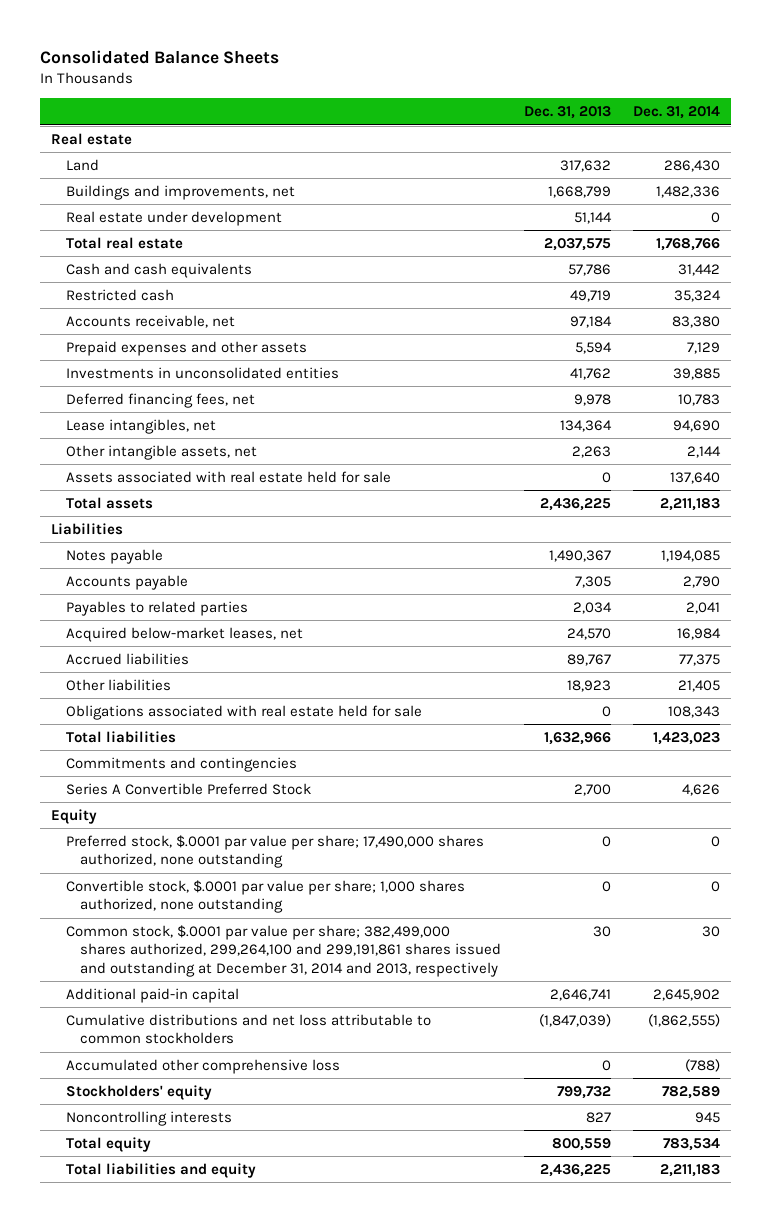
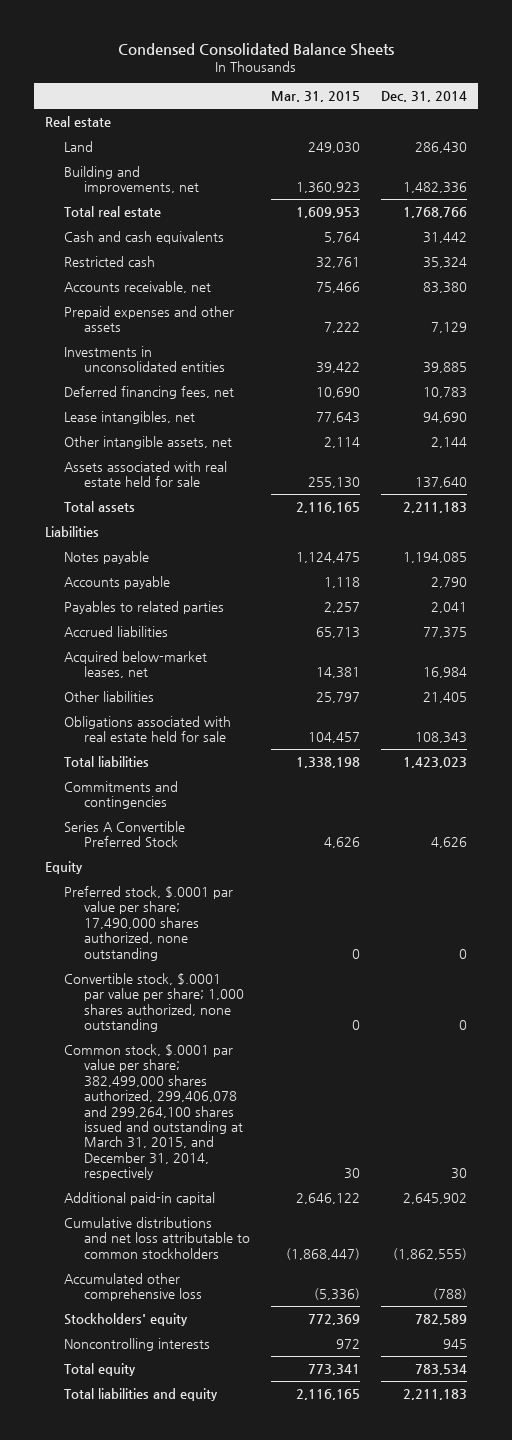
[39,50,279,65] Consolidated Balance Sheets -> [117,42,394,56] Condensed Consolidated Balance Sheets
[523,106,611,120] Dec. 31, 2013 -> none
none -> [271,91,361,103] Mar. 31, 2015
[65,210,282,226] Real estate under development -> none
[65,184,295,200] Buildings and improvements, net -> [64,165,200,195] Building and improvements, net
[65,626,303,642] Acquired below-market leases, net -> [64,650,208,679] Acquired below-market leases, net
[65,924,502,978] Common stock, $.0001 par value per share; 382,499,000 shares authorized, 299,264,100 and 299,191,861 shares issued and outstanding at December 31, 2014 and 2013, respectively -> [64,1043,244,1181] Common stock, $.0001 par value per share; 382,499,000 shares authorized, 299,406,078 and 299,264,100 shares issued and outstanding at March 31, 2015, and December 31, 2014, respectively

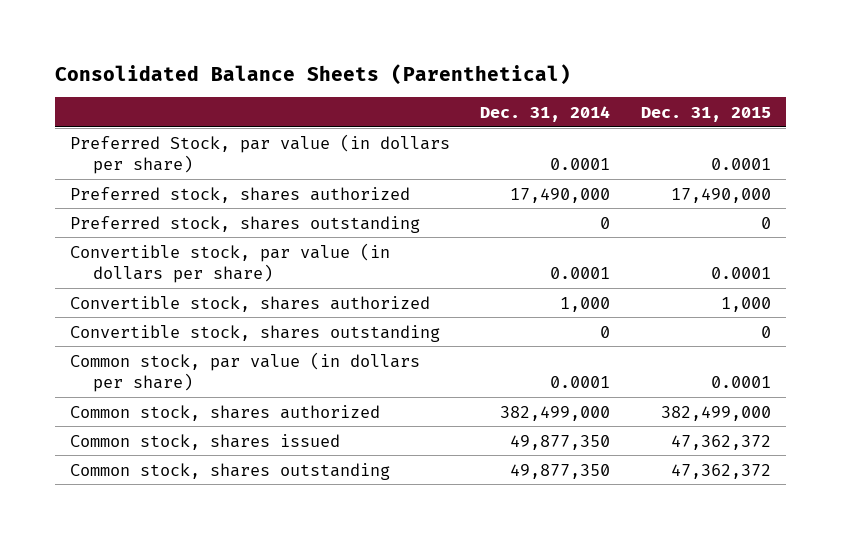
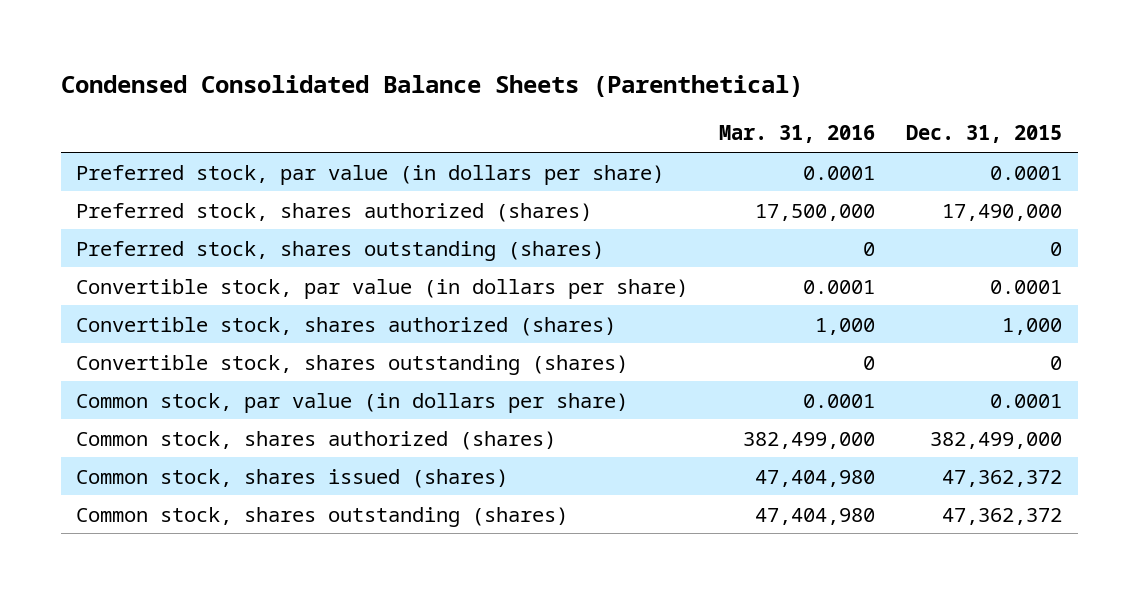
[55,63,572,85] Consolidated Balance Sheets (Parenthetical) -> [60,75,803,98] Condensed Consolidated Balance Sheets (Parenthetical)
[480,105,611,122] Dec. 31, 2014 -> none
none -> [719,125,876,144] Mar. 31, 2016
[70,133,451,174] Preferred Stock, par value (in dollars per share) -> [76,164,665,185] Preferred stock, par value (in dollars per share)
[70,186,411,203] Preferred stock, shares authorized -> [76,202,593,222] Preferred stock, shares authorized (shares)
[70,215,421,233] Preferred stock, shares outstanding -> [76,240,605,261] Preferred stock, shares outstanding (shares)
[70,295,431,312] Convertible stock, shares authorized -> [76,316,617,336] Convertible stock, shares authorized (shares)
[70,324,441,342] Convertible stock, shares outstanding -> [76,354,629,375] Convertible stock, shares outstanding (shares)
[70,404,381,421] Common stock, shares authorized -> [76,430,557,450] Common stock, shares authorized (shares)
[70,433,341,450] Common stock, shares issued -> [76,468,509,488] Common stock, shares issued (shares)
[70,462,391,480] Common stock, shares outstanding -> [76,506,569,527] Common stock, shares outstanding (shares)

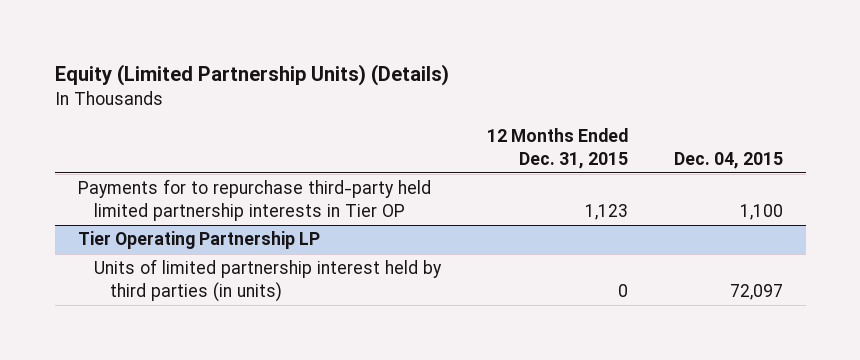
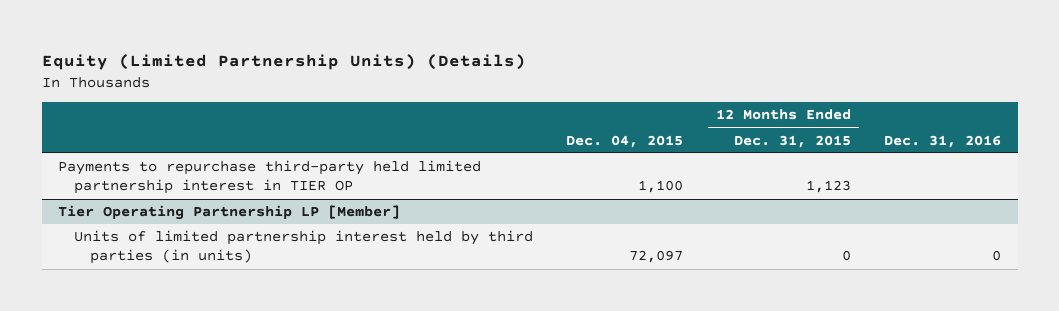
none -> [884,134,1002,148] Dec. 31, 2016
[77,179,431,221] Payments for to repurchase third-party held limited partnership interests in Tier OP -> [58,160,482,195] Payments to repurchase third-party held limited partnership interest in TIER OP
[77,231,320,250] Tier Operating Partnership LP -> [58,205,401,221] Tier Operating Partnership LP [Member]

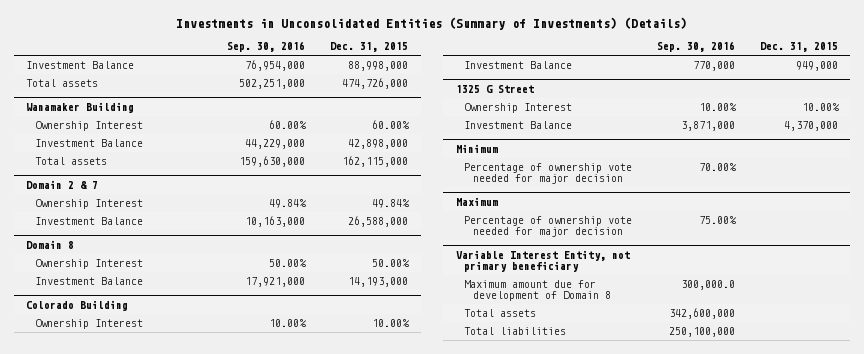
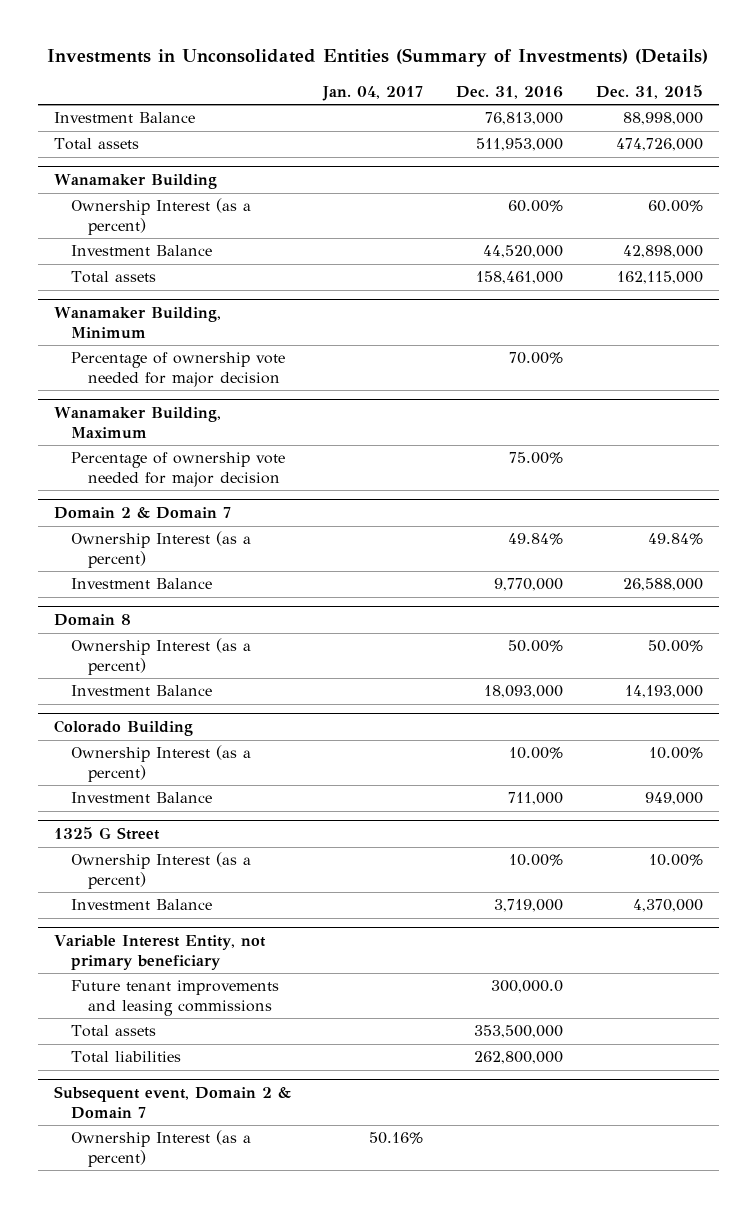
[227,41,306,53] Sep. 30, 2016 -> none
none -> [322,85,424,101] Jan. 04, 2017
none -> [455,85,563,99] Dec. 31, 2016
[34,121,143,132] Ownership Interest -> [70,198,251,235] Ownership Interest (as a percent)
none -> [53,307,221,339] Wanamaker Building, Minimum
none -> [70,352,285,387] Percentage of ownership vote needed for major decision
none -> [53,407,221,439] Wanamaker Building, Maximum
none -> [70,452,285,487] Percentage of ownership vote needed for major decision
[26,179,99,189] Domain 2 & 7 -> [53,507,231,520] Domain 2 & Domain 7
[34,199,143,210] Ownership Interest -> [70,531,251,568] Ownership Interest (as a percent)
[34,259,143,270] Ownership Interest -> [70,638,251,675] Ownership Interest (as a percent)
[34,319,143,330] Ownership Interest -> [70,745,251,782] Ownership Interest (as a percent)
[464,103,573,114] Ownership Interest -> [70,852,251,889] Ownership Interest (as a percent)
[455,143,498,153] Minimum -> none
[464,163,633,185] Percentage of ownership vote needed for major decision -> none
[455,196,498,206] Maximum -> none
[464,216,633,238] Percentage of ownership vote needed for major decision -> none
[464,280,611,302] Maximum amount due for development of Domain 8 -> [70,980,279,1016] Future tenant improvements and leasing commissions
none -> [53,1086,291,1119] Subsequent event, Domain 2 & Domain 7
none -> [70,1130,251,1167] Ownership Interest (as a percent)

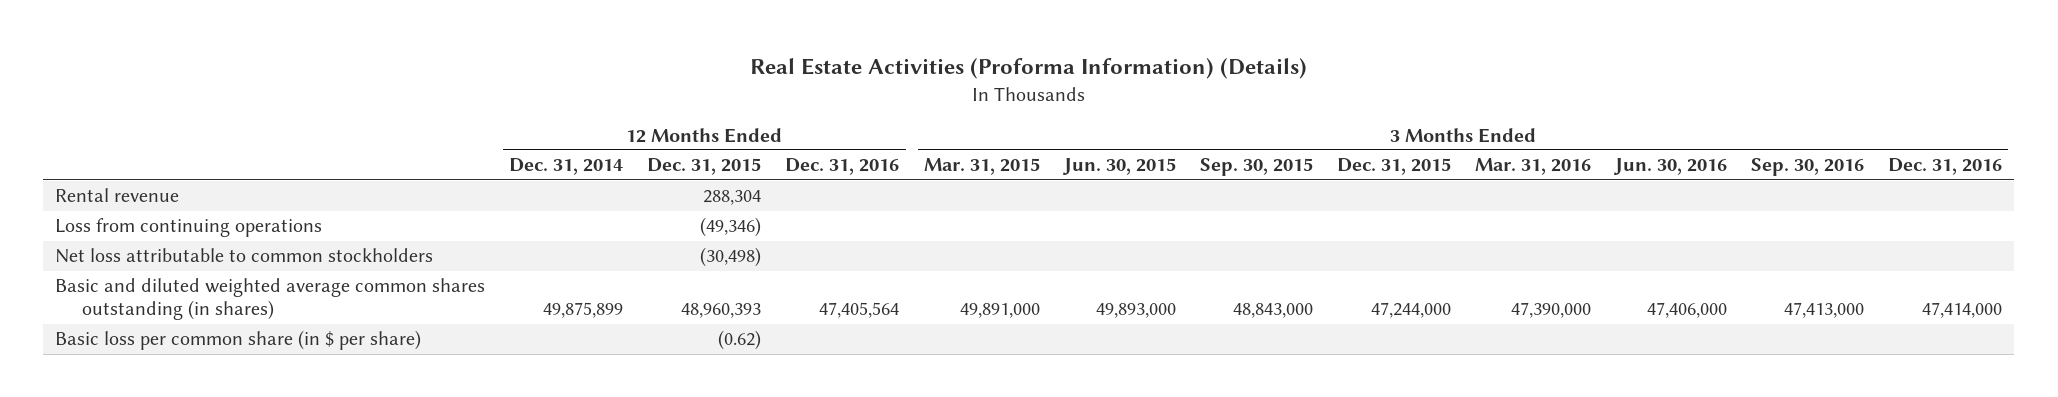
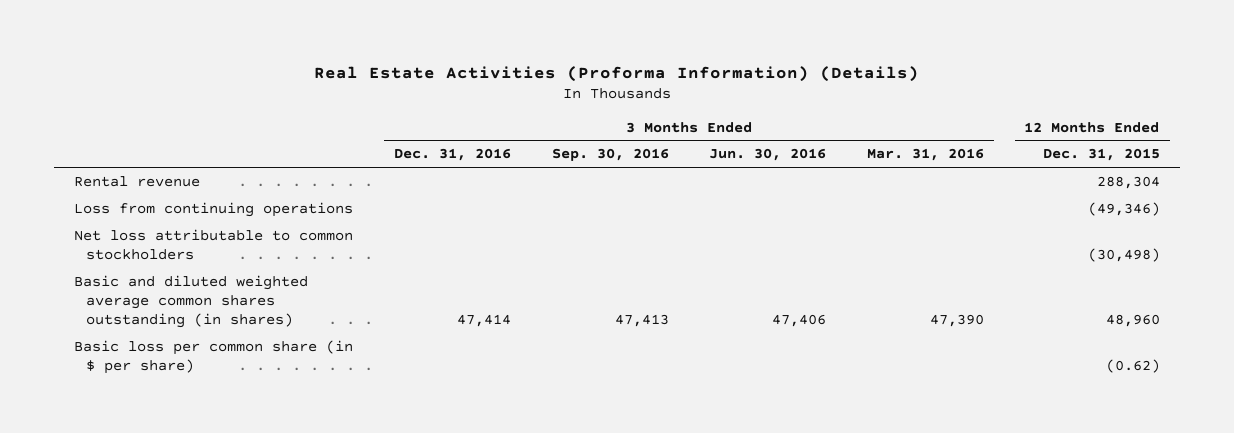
[509,158,624,176] Dec. 31, 2014 -> none
[785,158,900,176] Dec. 31, 2016 -> none
[923,158,1040,176] Mar. 31, 2015 -> none
[1061,158,1176,176] Jun. 30, 2015 -> none
[1199,158,1313,177] Sep. 30, 2015 -> none
[1336,158,1451,176] Dec. 31, 2015 -> none
[681,303,762,319] 48,960,393 -> [1105,313,1160,327] 48,960
[1511,302,1592,319] 47,390,000 -> [929,313,984,327] 47,390
[1647,302,1728,319] 47,406,000 -> [772,313,827,327] 47,406
[1784,302,1865,319] 47,413,000 -> [614,313,669,327] 47,413
[1922,302,2003,319] 47,414,000 -> [456,313,511,327] 47,414

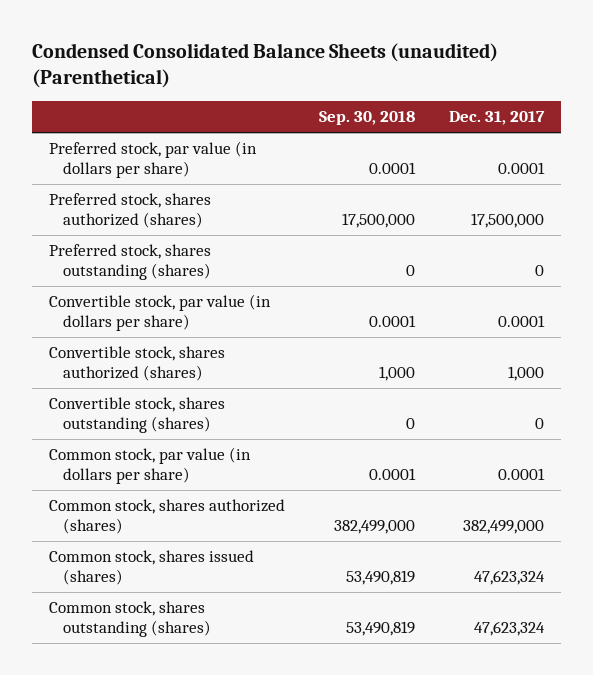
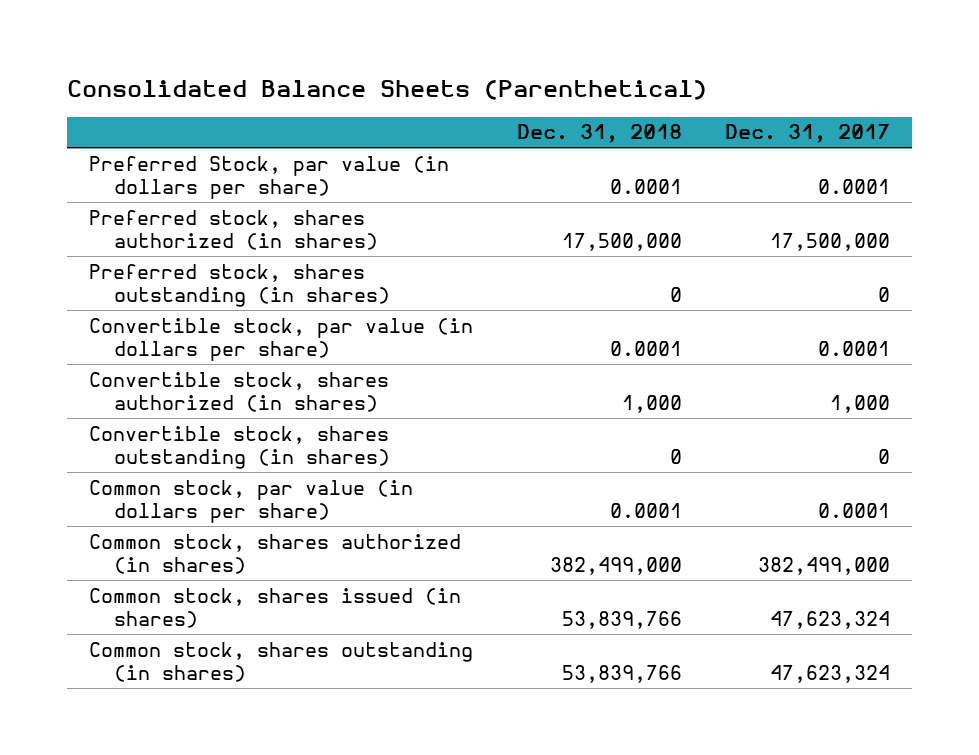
[31,42,498,89] Condensed Consolidated Balance Sheets (unaudited) (Parenthetical) -> [66,80,707,101] Consolidated Balance Sheets (Parenthetical)
[319,111,416,126] Sep. 30, 2018 -> none
none -> [516,124,682,144] Dec. 31, 2018
[48,141,257,178] Preferred stock, par value (in dollars per share) -> [88,155,449,199] Preferred Stock, par value (in dollars per share)
[48,193,211,228] Preferred stock, shares authorized (shares) -> [88,209,378,250] Preferred stock, shares authorized (in shares)
[48,244,212,280] Preferred stock, shares outstanding (shares) -> [88,263,390,307] Preferred stock, shares outstanding (in shares)
[48,346,225,381] Convertible stock, shares authorized (shares) -> [88,371,389,412] Convertible stock, shares authorized (in shares)
[48,397,225,433] Convertible stock, shares outstanding (shares) -> [88,425,390,469] Convertible stock, shares outstanding (in shares)
[48,499,285,534] Common stock, shares authorized (shares) -> [88,533,461,574] Common stock, shares authorized (in shares)
[48,550,254,585] Common stock, shares issued (shares) -> [88,587,461,628] Common stock, shares issued (in shares)
[48,601,212,637] Common stock, shares outstanding (shares) -> [88,641,473,682] Common stock, shares outstanding (in shares)

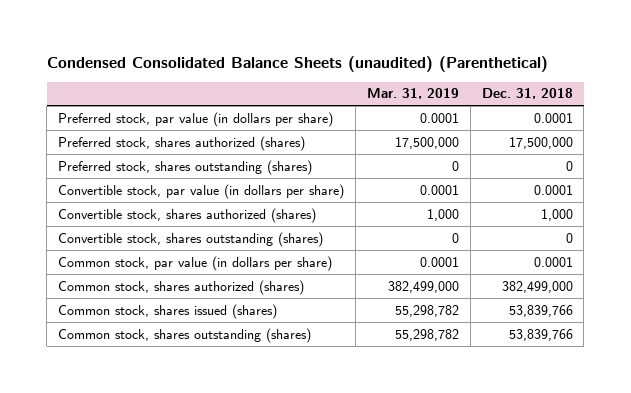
[66,80,707,101] Consolidated Balance Sheets (Parenthetical) -> [46,56,548,73] Condensed Consolidated Balance Sheets (unaudited) (Parenthetical)
[725,124,891,144] Dec. 31, 2017 -> none
none -> [366,88,459,100] Mar. 31, 2019
[88,155,449,199] Preferred Stock, par value (in dollars per share) -> [58,111,334,127] Preferred stock, par value (in dollars per share)
[88,209,378,250] Preferred stock, shares authorized (in shares) -> [58,135,306,151] Preferred stock, shares authorized (shares)
[88,263,390,307] Preferred stock, shares outstanding (in shares) -> [58,159,313,175] Preferred stock, shares outstanding (shares)
[88,371,389,412] Convertible stock, shares authorized (in shares) -> [58,207,317,223] Convertible stock, shares authorized (shares)
[88,425,390,469] Convertible stock, shares outstanding (in shares) -> [58,231,324,247] Convertible stock, shares outstanding (shares)
[88,533,461,574] Common stock, shares authorized (in shares) -> [58,279,305,295] Common stock, shares authorized (shares)
[88,587,461,628] Common stock, shares issued (in shares) -> [58,303,278,319] Common stock, shares issued (shares)
[88,641,473,682] Common stock, shares outstanding (in shares) -> [58,327,312,343] Common stock, shares outstanding (shares)

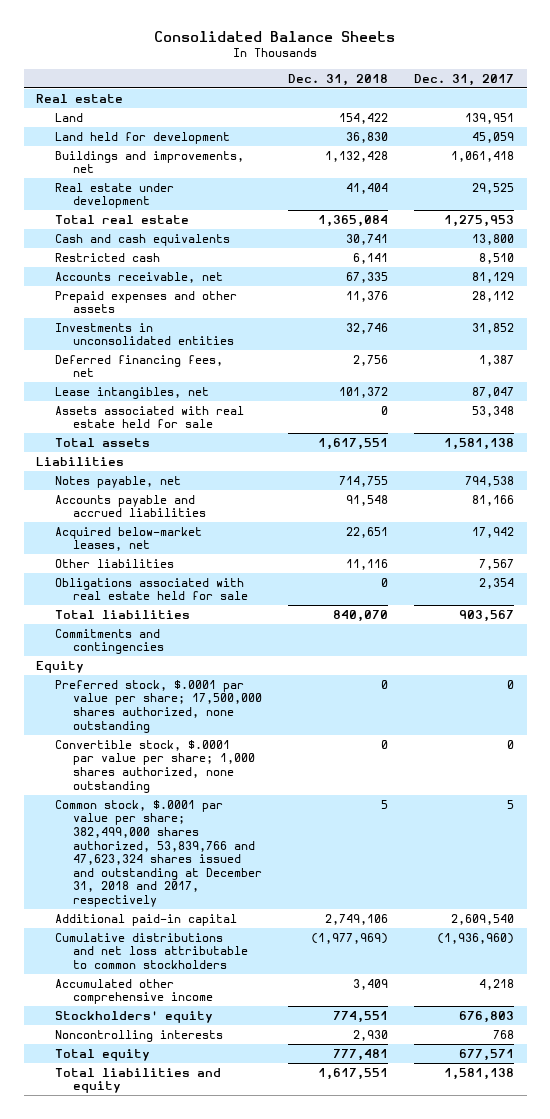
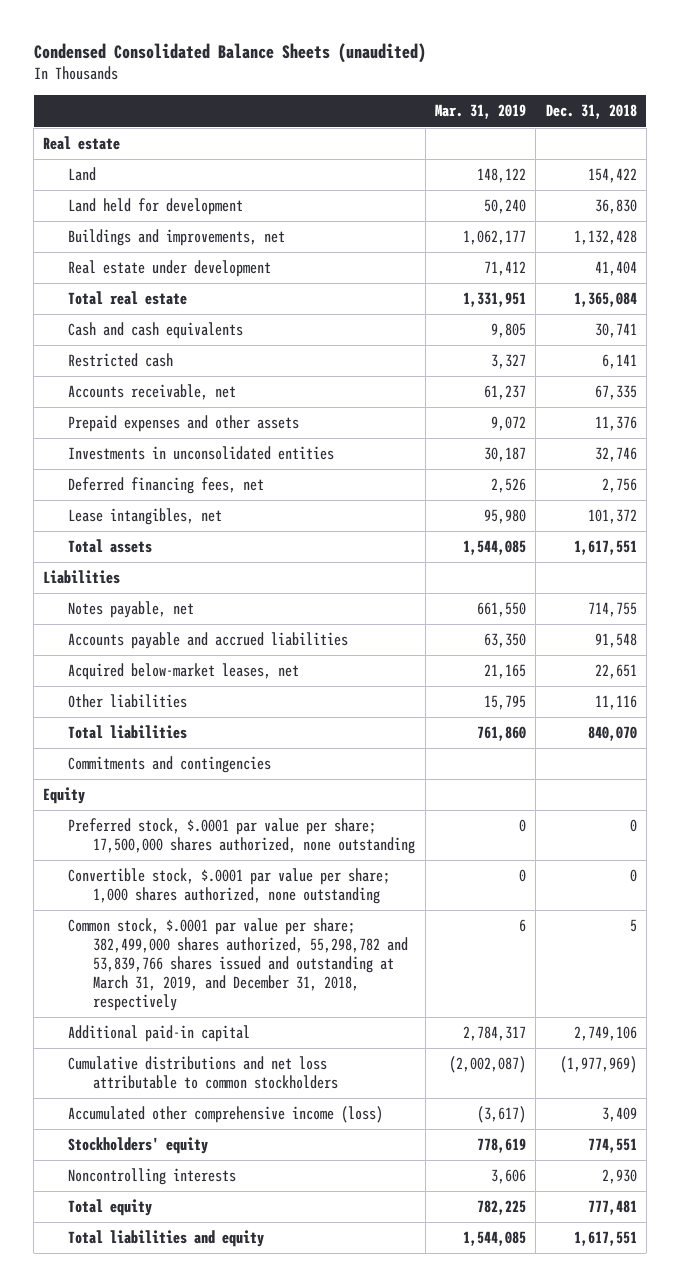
[154,30,396,42] Consolidated Balance Sheets -> [33,43,426,64] Condensed Consolidated Balance Sheets (unaudited)
[413,73,514,86] Dec. 31, 2017 -> none
none -> [435,104,527,120] Mar. 31, 2019
[54,405,244,429] Assets associated with real estate held for sale -> none
[54,577,249,601] Obligations associated with real estate held for sale -> none
[54,799,263,907] Common stock, $.0001 par value per share; 382,499,000 shares authorized, 53,839,766 and 47,623,324 shares issued and outstanding at December 31, 2018 and 2017, respectively -> [68,918,409,1012] Common stock, $.0001 par value per share; 382,499,000 shares authorized, 55,298,782 and 53,839,766 shares issued and outstanding at March 31, 2019, and December 31, 2018, respectively
[54,978,214,1005] Accumulated other comprehensive income -> [68,1106,384,1124] Accumulated other comprehensive income (loss)

